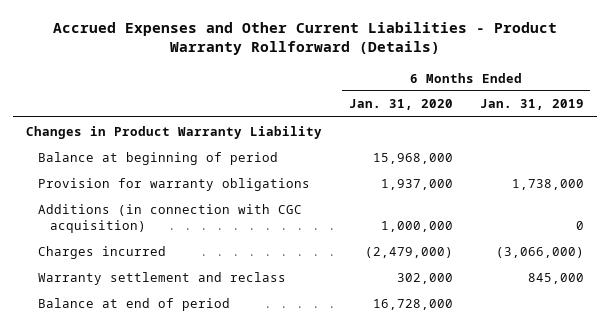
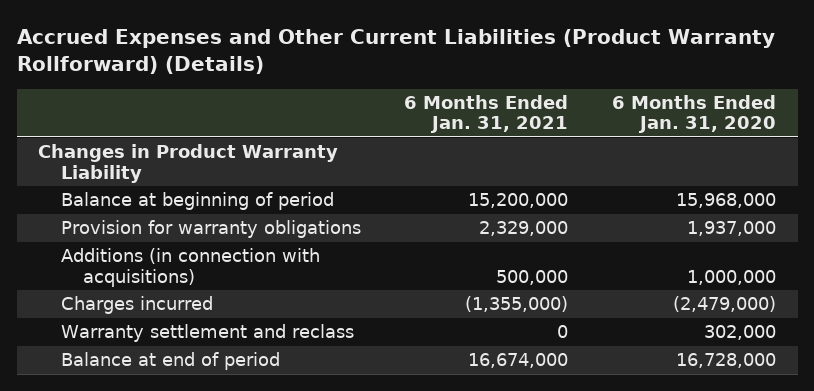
[52,21,557,56] Accrued Expenses and Other Current Liabilities - Product Warranty Rollforward (Details) -> [16,28,775,75] Accrued Expenses and Other Current Liabilities (Product Warranty Rollforward) (Details)
[479,99,584,111] Jan. 31, 2019 -> none
none -> [404,94,569,134] 6 Months Ended Jan. 31, 2021
[38,203,303,233] Additions (in connection with CGC acquisition) -> [60,248,320,287] Additions (in connection with acquisitions)

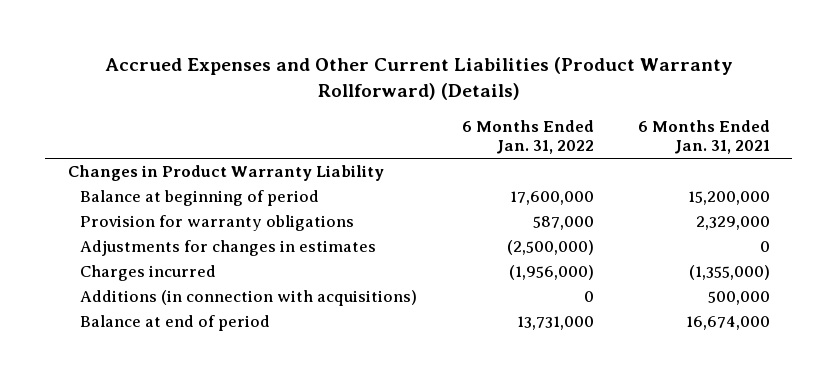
[611,94,776,134] 6 Months Ended Jan. 31, 2020 -> none
none -> [461,119,594,155] 6 Months Ended Jan. 31, 2022
none -> [80,240,377,257] Adjustments for changes in estimates
[60,324,354,343] Warranty settlement and reclass -> none
[60,248,320,287] Additions (in connection with acquisitions) -> [80,290,418,307] Additions (in connection with acquisitions)

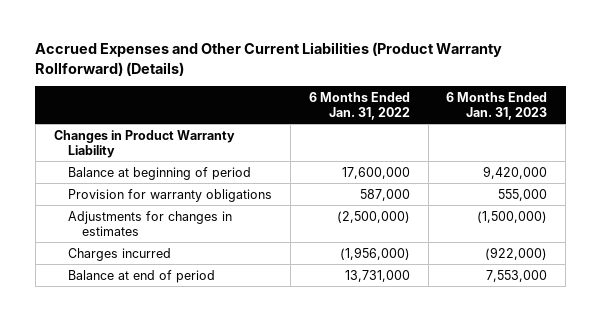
[638,119,771,155] 6 Months Ended Jan. 31, 2021 -> none
none -> [446,91,548,120] 6 Months Ended Jan. 31, 2023
[80,290,418,307] Additions (in connection with acquisitions) -> none

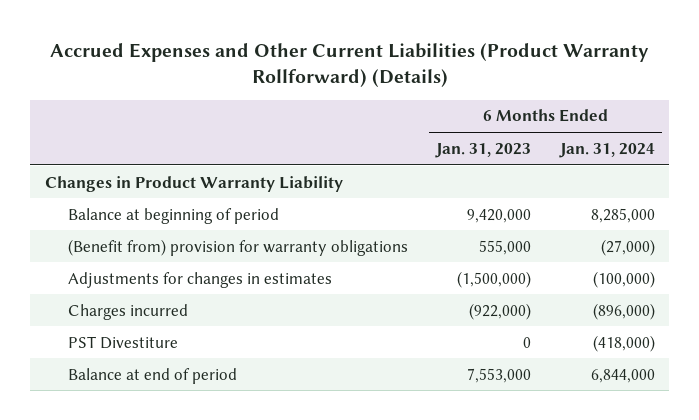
[308,91,410,120] 6 Months Ended Jan. 31, 2022 -> none
none -> [558,142,655,158] Jan. 31, 2024
[67,188,272,202] Provision for warranty obligations -> [67,238,408,256] (Benefit from) provision for warranty obligations
none -> [67,335,178,349] PST Divestiture

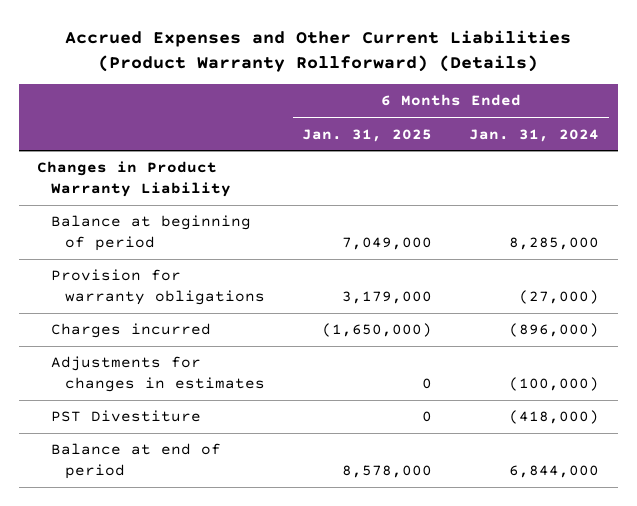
[435,142,532,158] Jan. 31, 2023 -> none
none -> [302,128,433,142] Jan. 31, 2025
[67,238,408,256] (Benefit from) provision for warranty obligations -> [51,269,266,306] Provision for warranty obligations
[67,271,332,288] Adjustments for changes in estimates -> [51,356,266,393] Adjustments for changes in estimates

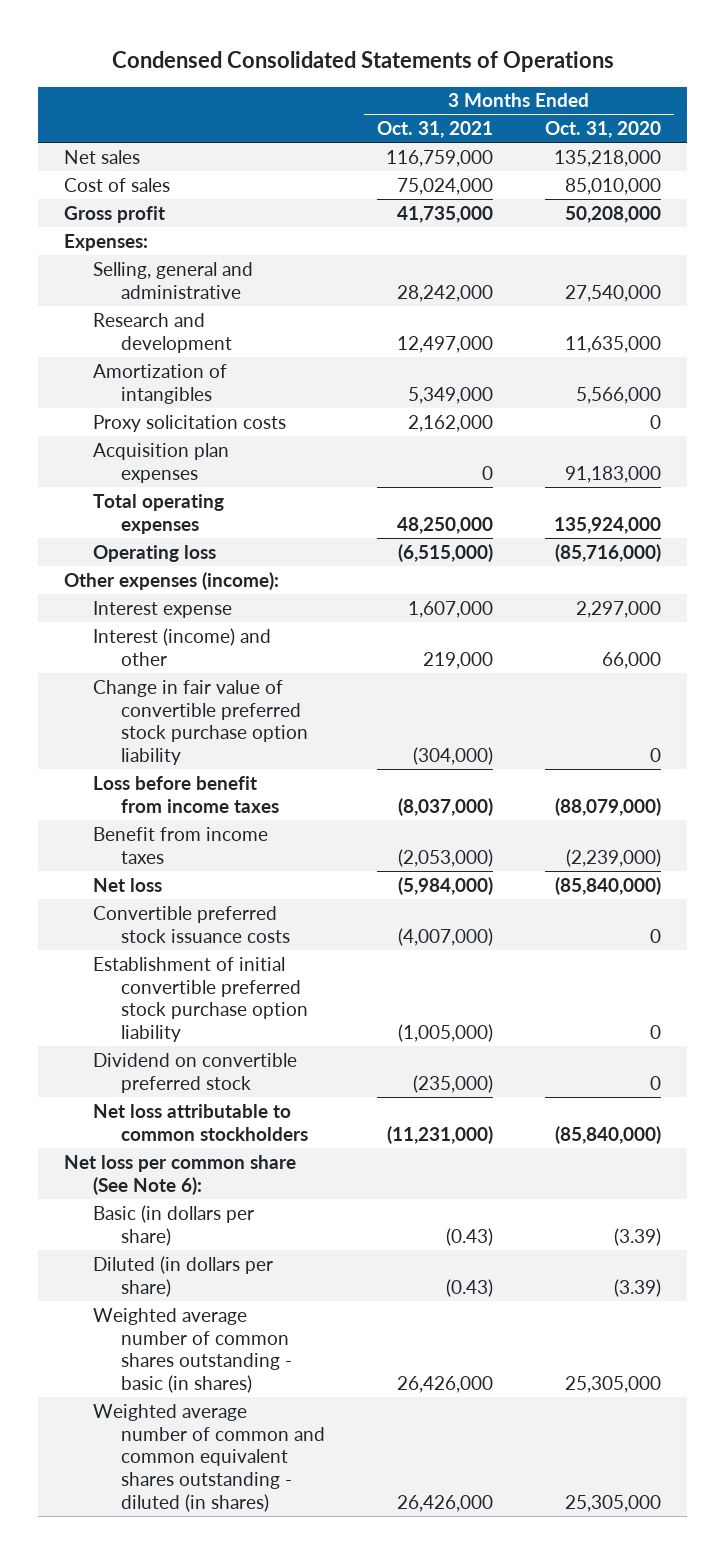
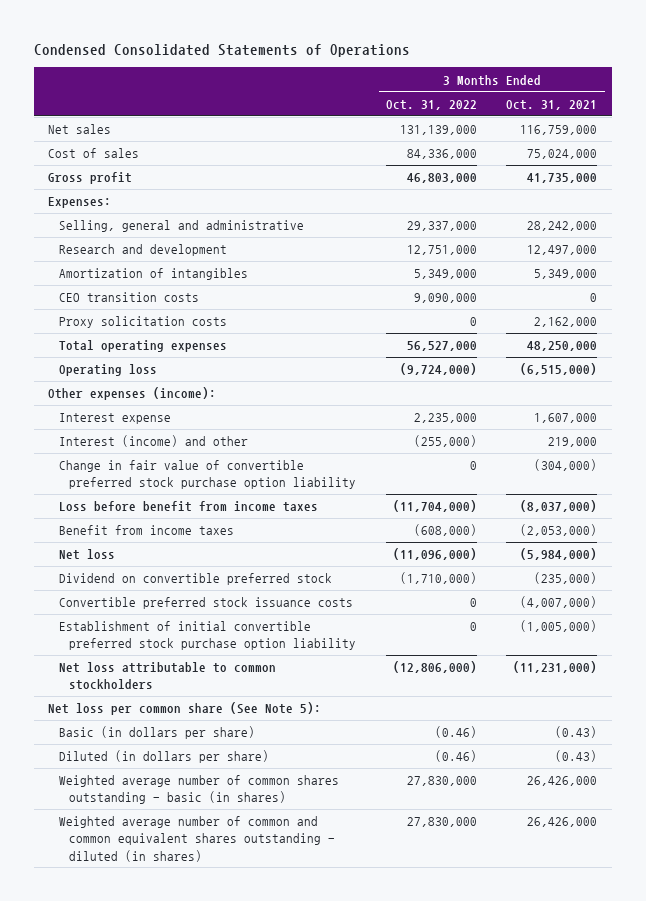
[545,121,662,139] Oct. 31, 2020 -> none
none -> [385,99,477,110] Oct. 31, 2022
none -> [58,292,199,303] CEO transition costs
[92,442,229,483] Acquisition plan expenses -> none
[92,1052,297,1093] Dividend on convertible preferred stock -> [58,573,332,586] Dividend on convertible preferred stock
[64,1154,297,1195] Net loss per common share (See Note 6): -> [48,702,322,716] Net loss per common share (See Note 5):

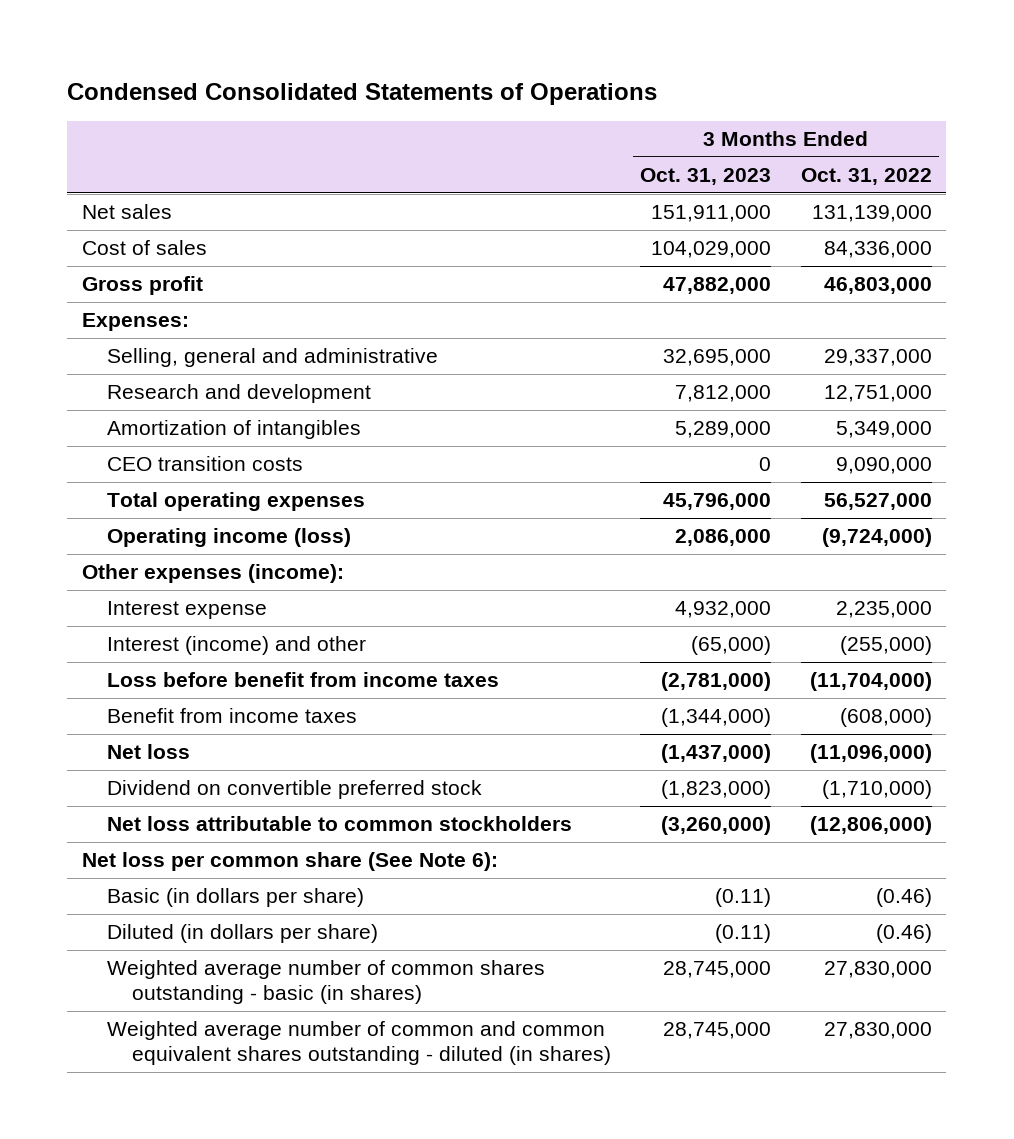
[506,99,598,110] Oct. 31, 2021 -> none
none -> [640,167,772,185] Oct. 31, 2023
[58,316,227,329] Proxy solicitation costs -> none
[58,364,157,377] Operating loss -> [106,528,351,548] Operating income (loss)
[58,460,357,490] Change in fair value of convertible preferred stock purchase option liability -> none
[58,597,353,610] Convertible preferred stock issuance costs -> none
[58,621,357,651] Establishment of initial convertible preferred stock purchase option liability -> none
[48,702,322,716] Net loss per common share (See Note 5): -> [81,852,498,872] Net loss per common share (See Note 6):

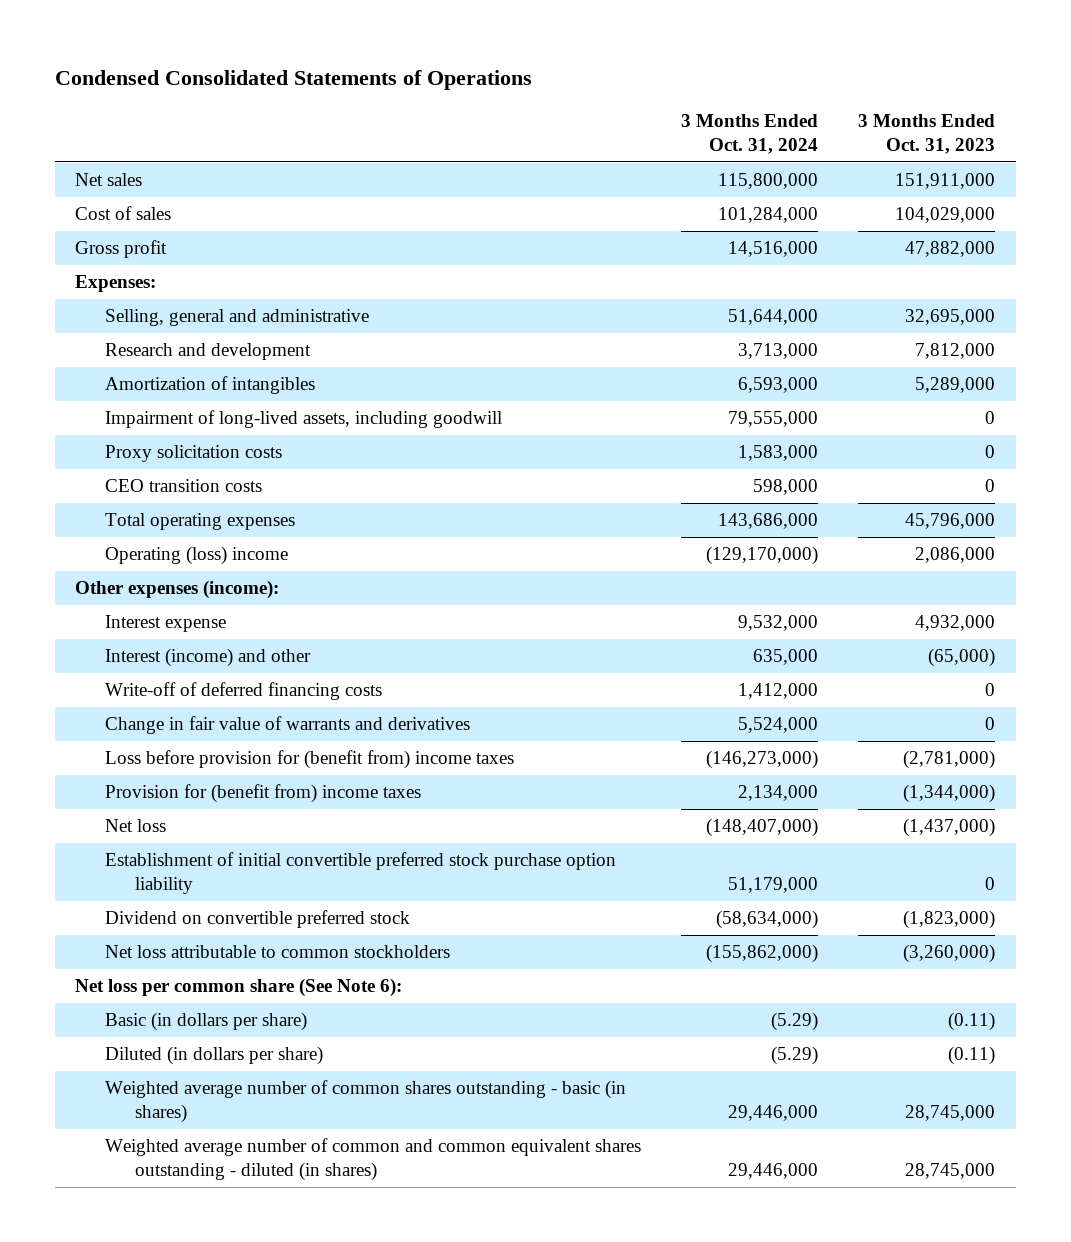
[800,167,932,185] Oct. 31, 2022 -> none
none -> [681,113,819,155] 3 Months Ended Oct. 31, 2024
none -> [105,409,503,428] Impairment of long-lived assets, including goodwill
none -> [105,444,283,462] Proxy solicitation costs
[106,528,351,548] Operating income (loss) -> [105,545,289,565] Operating (loss) income
none -> [105,681,383,700] Write-off of deferred financing costs
none -> [105,715,471,734] Change in fair value of warrants and derivatives
[106,672,499,688] Loss before benefit from income taxes -> [105,749,515,769] Loss before provision for (benefit from) income taxes
[106,708,357,724] Benefit from income taxes -> [105,783,422,803] Provision for (benefit from) income taxes
none -> [105,851,617,895] Establishment of initial convertible preferred stock purchase option liability

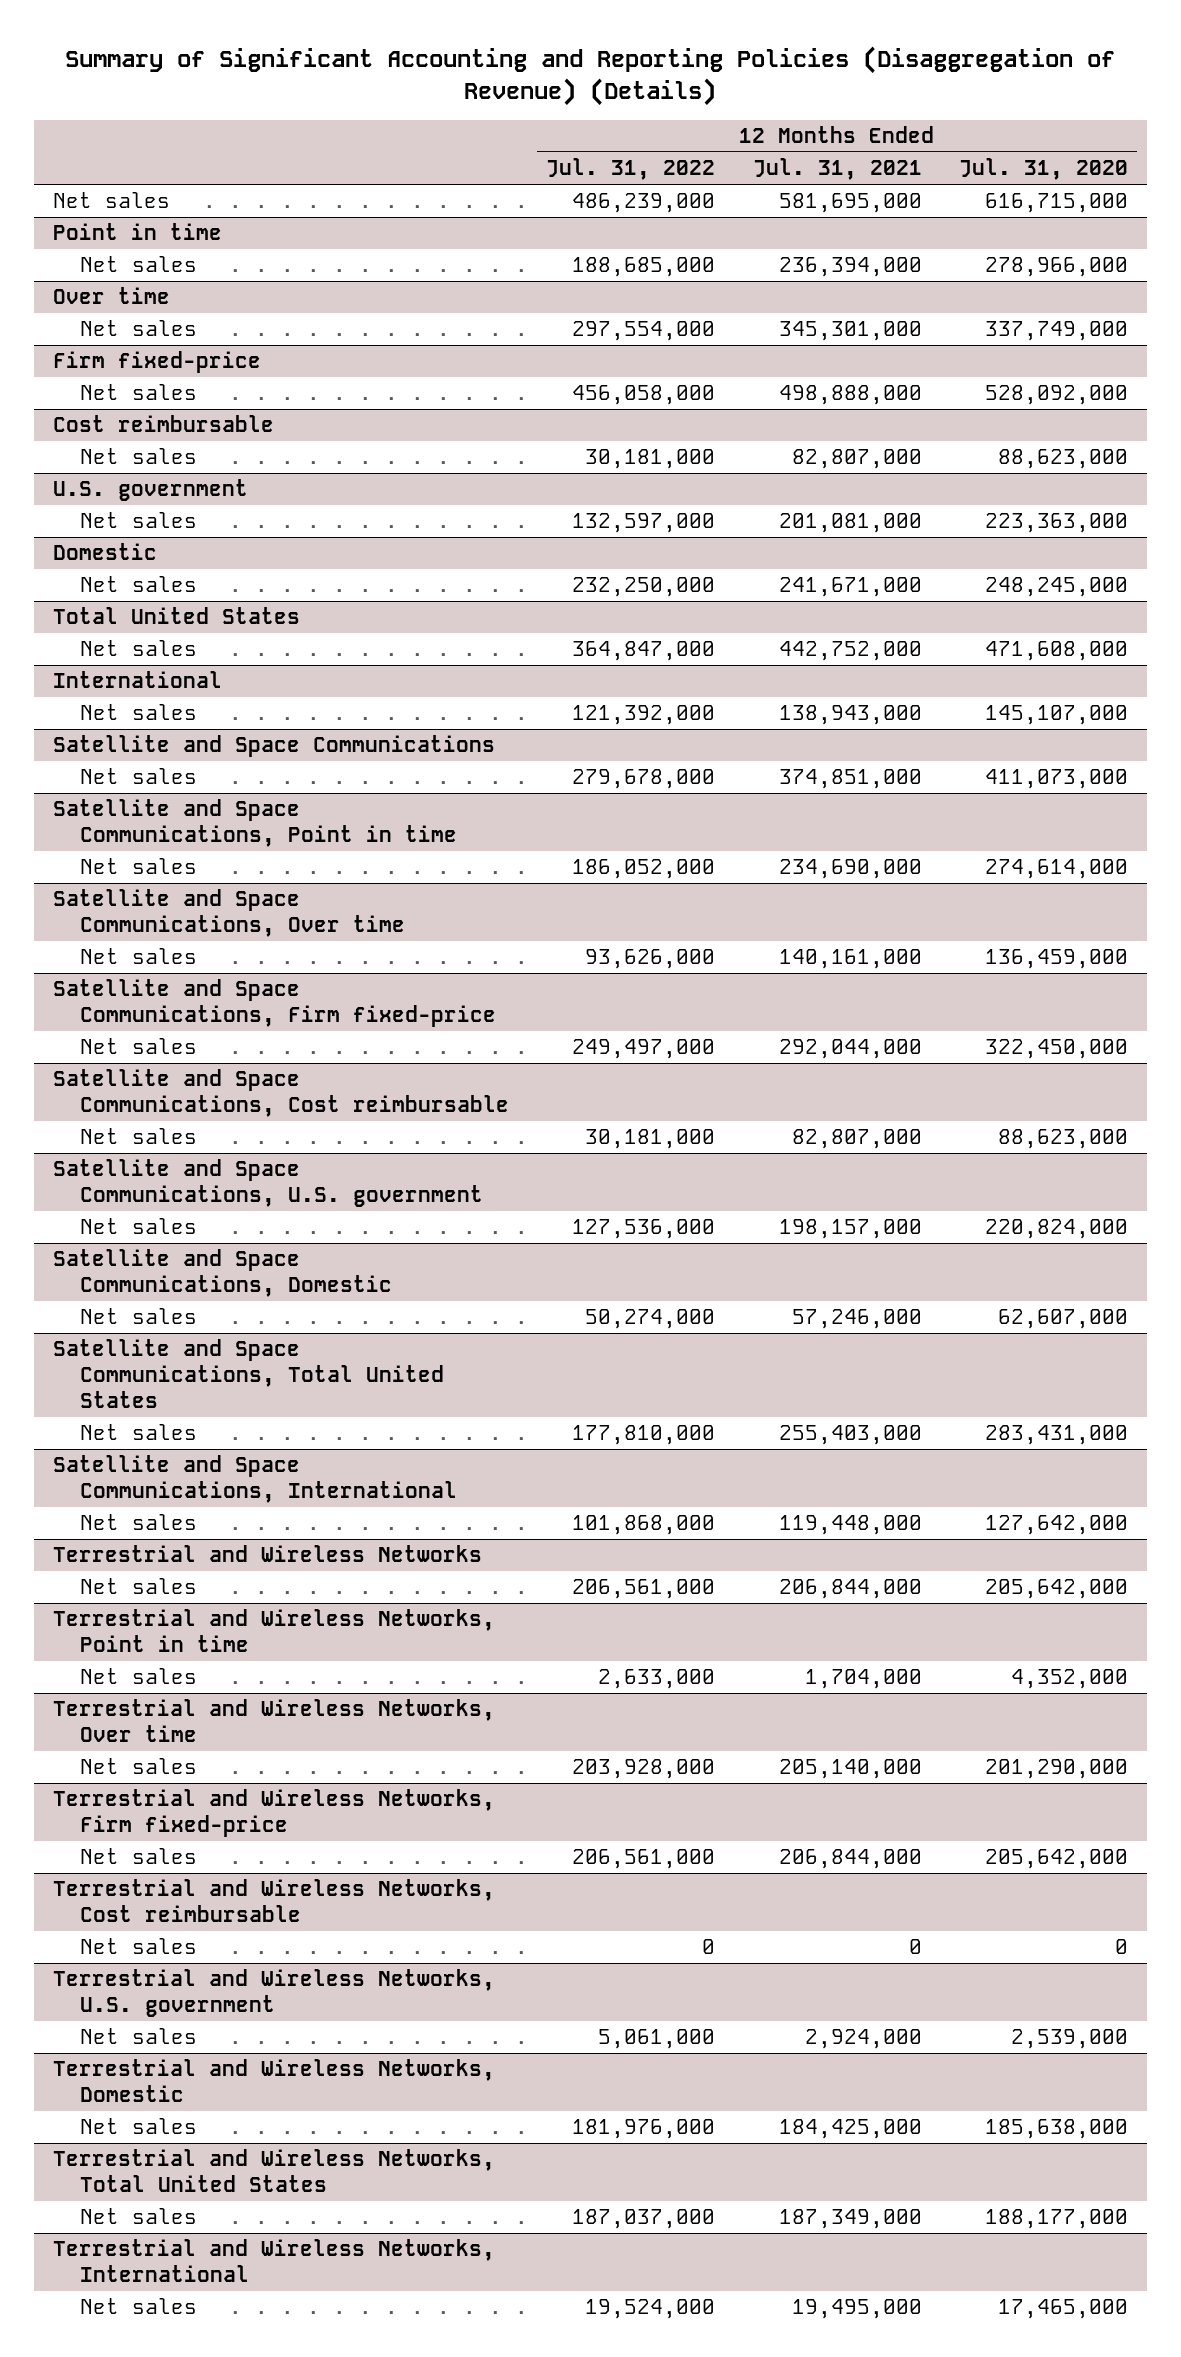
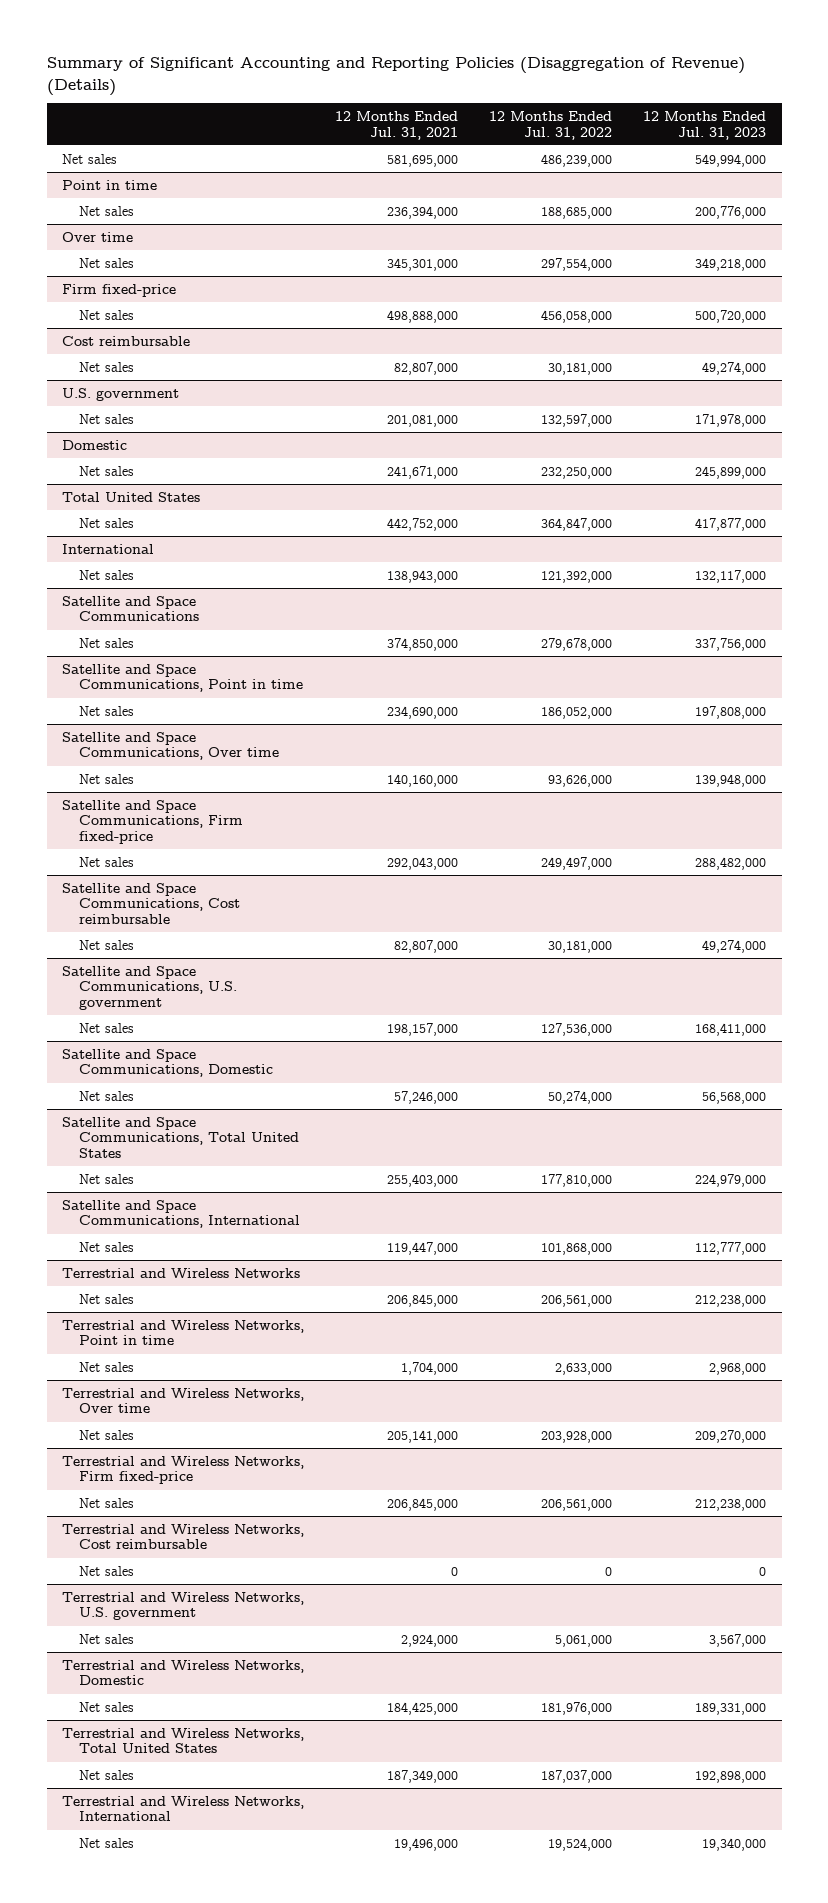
[958,158,1128,181] Jul. 31, 2020 -> none
none -> [643,110,767,140] 12 Months Ended Jul. 31, 2023
[778,769,922,790] 374,851,000 -> [387,637,459,651] 374,850,000
[778,949,922,970] 140,161,000 -> [387,773,459,787] 140,160,000
[778,1039,922,1060] 292,044,000 -> [387,856,459,870] 292,043,000
[778,1515,922,1536] 119,448,000 -> [387,1241,459,1255] 119,447,000
[778,1579,922,1600] 206,844,000 -> [387,1293,459,1307] 206,845,000
[778,1759,922,1780] 205,140,000 -> [387,1429,459,1443] 205,141,000
[778,1849,922,1870] 206,844,000 -> [387,1497,459,1511] 206,845,000
[791,2299,922,2320] 19,495,000 -> [394,1837,459,1851] 19,496,000

